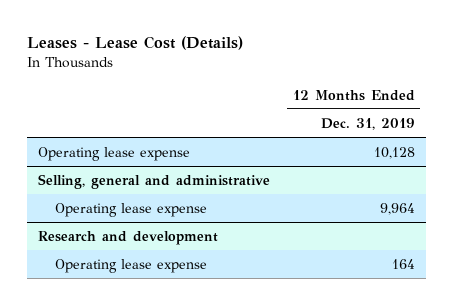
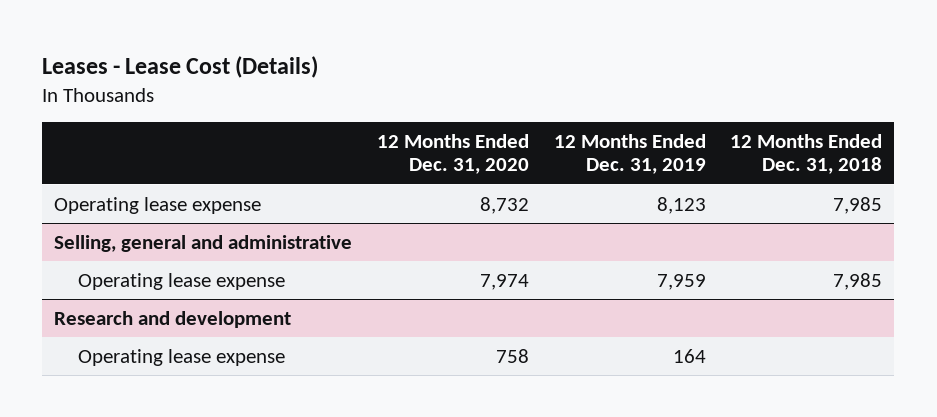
none -> [377,133,530,175] 12 Months Ended Dec. 31, 2020
none -> [730,133,883,175] 12 Months Ended Dec. 31, 2018
[373,146,415,159] 10,128 -> [656,196,706,214] 8,123
[379,202,415,215] 9,964 -> [656,273,706,290] 7,959

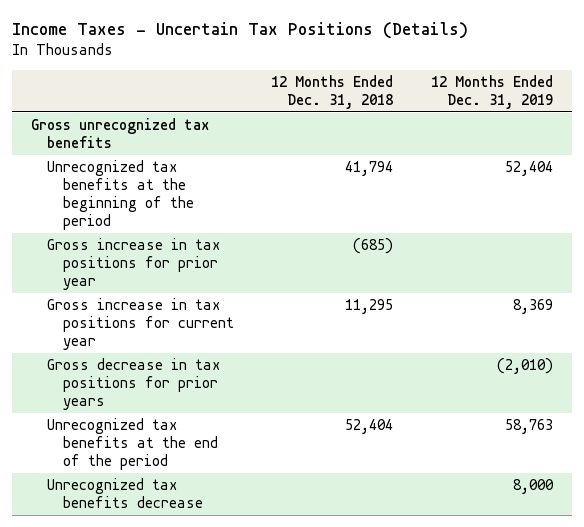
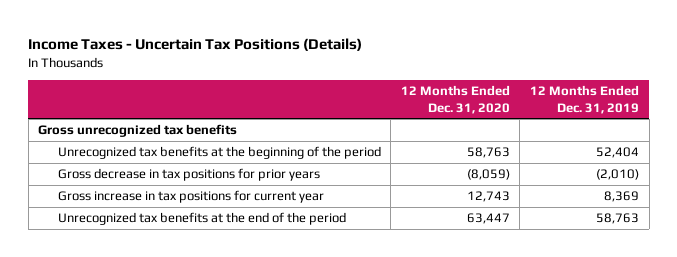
[271,74,394,110] 12 Months Ended Dec. 31, 2018 -> none
none -> [400,85,510,114] 12 Months Ended Dec. 31, 2020
[46,237,220,291] Gross increase in tax positions for prior year -> none
[46,297,234,351] Gross increase in tax positions for current year -> [57,190,324,204] Gross increase in tax positions for current year
[46,477,203,508] Unrecognized tax benefits decrease -> none

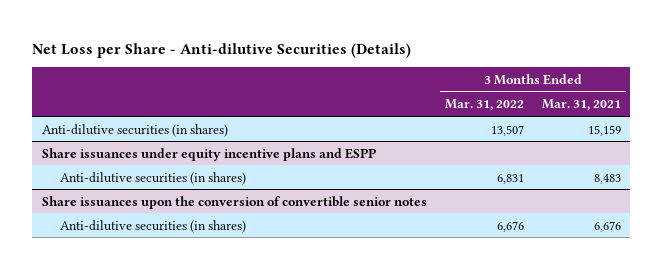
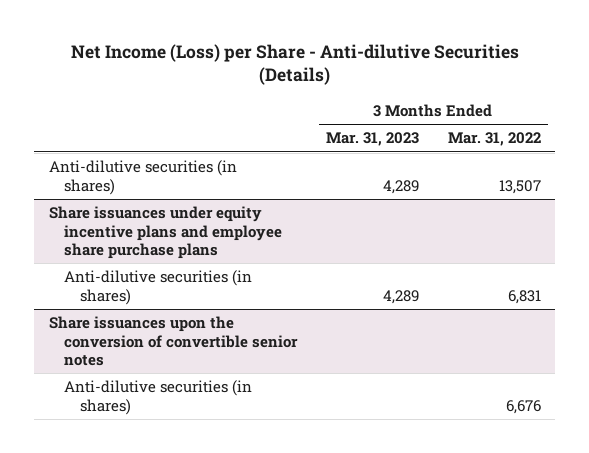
[32,42,412,58] Net Loss per Share - Anti-dilutive Securities (Details) -> [70,43,519,86] Net Income (Loss) per Share - Anti-dilutive Securities (Details)
[542,99,622,112] Mar. 31, 2021 -> none
none -> [325,132,419,147] Mar. 31, 2023
[41,147,376,161] Share issuances under equity incentive plans and ESPP -> [48,206,283,260] Share issuances under equity incentive plans and employee share purchase plans

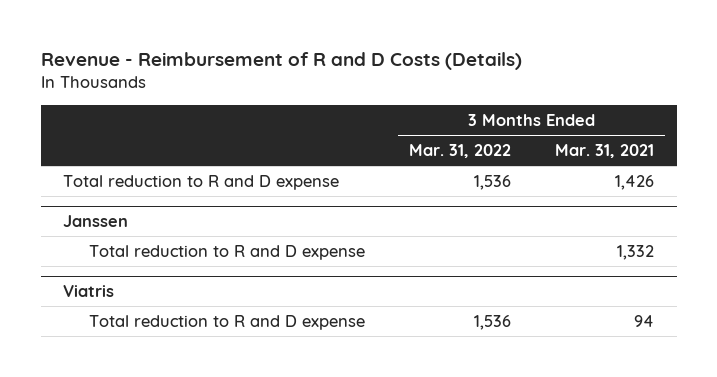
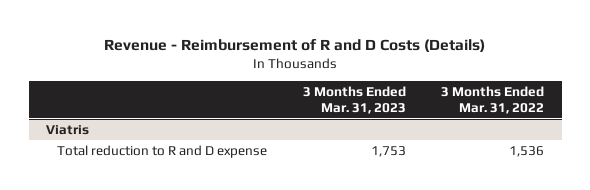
[555,143,655,158] Mar. 31, 2021 -> none
none -> [302,86,406,114] 3 Months Ended Mar. 31, 2023
[62,174,339,190] Total reduction to R and D expense -> none
[62,215,128,228] Janssen -> none
[88,244,365,260] Total reduction to R and D expense -> none

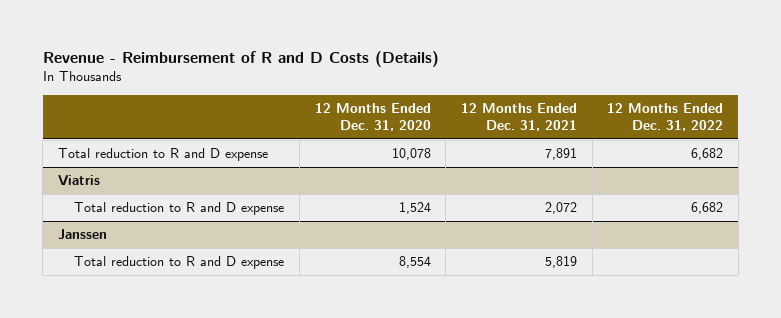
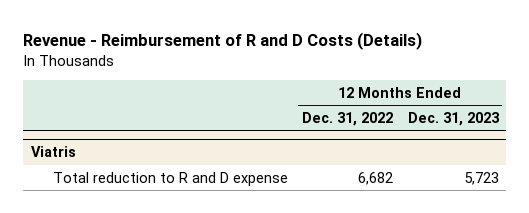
[314,102,431,131] 12 Months Ended Dec. 31, 2020 -> none
[460,102,577,131] 12 Months Ended Dec. 31, 2021 -> none
none -> [407,111,500,126] Dec. 31, 2023
[57,148,268,162] Total reduction to R and D expense -> none
[57,229,107,240] Janssen -> none
[74,256,285,270] Total reduction to R and D expense -> none

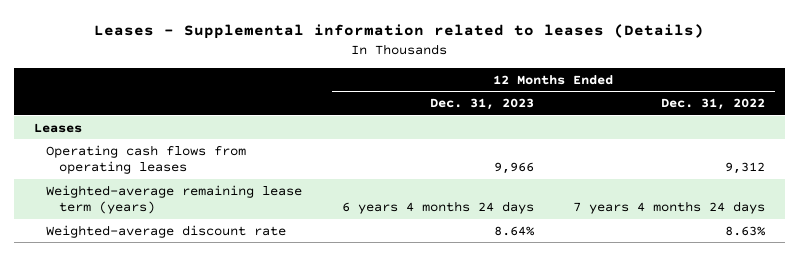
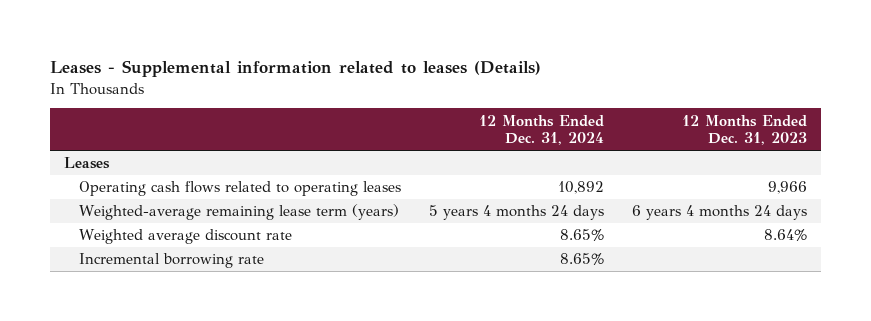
[661,98,766,111] Dec. 31, 2022 -> none
none -> [479,114,605,146] 12 Months Ended Dec. 31, 2024
[46,144,247,175] Operating cash flows from operating leases -> [79,181,402,197] Operating cash flows related to operating leases
[46,224,287,238] Weighted-average discount rate -> [79,229,293,245] Weighted average discount rate
none -> [79,253,265,269] Incremental borrowing rate

